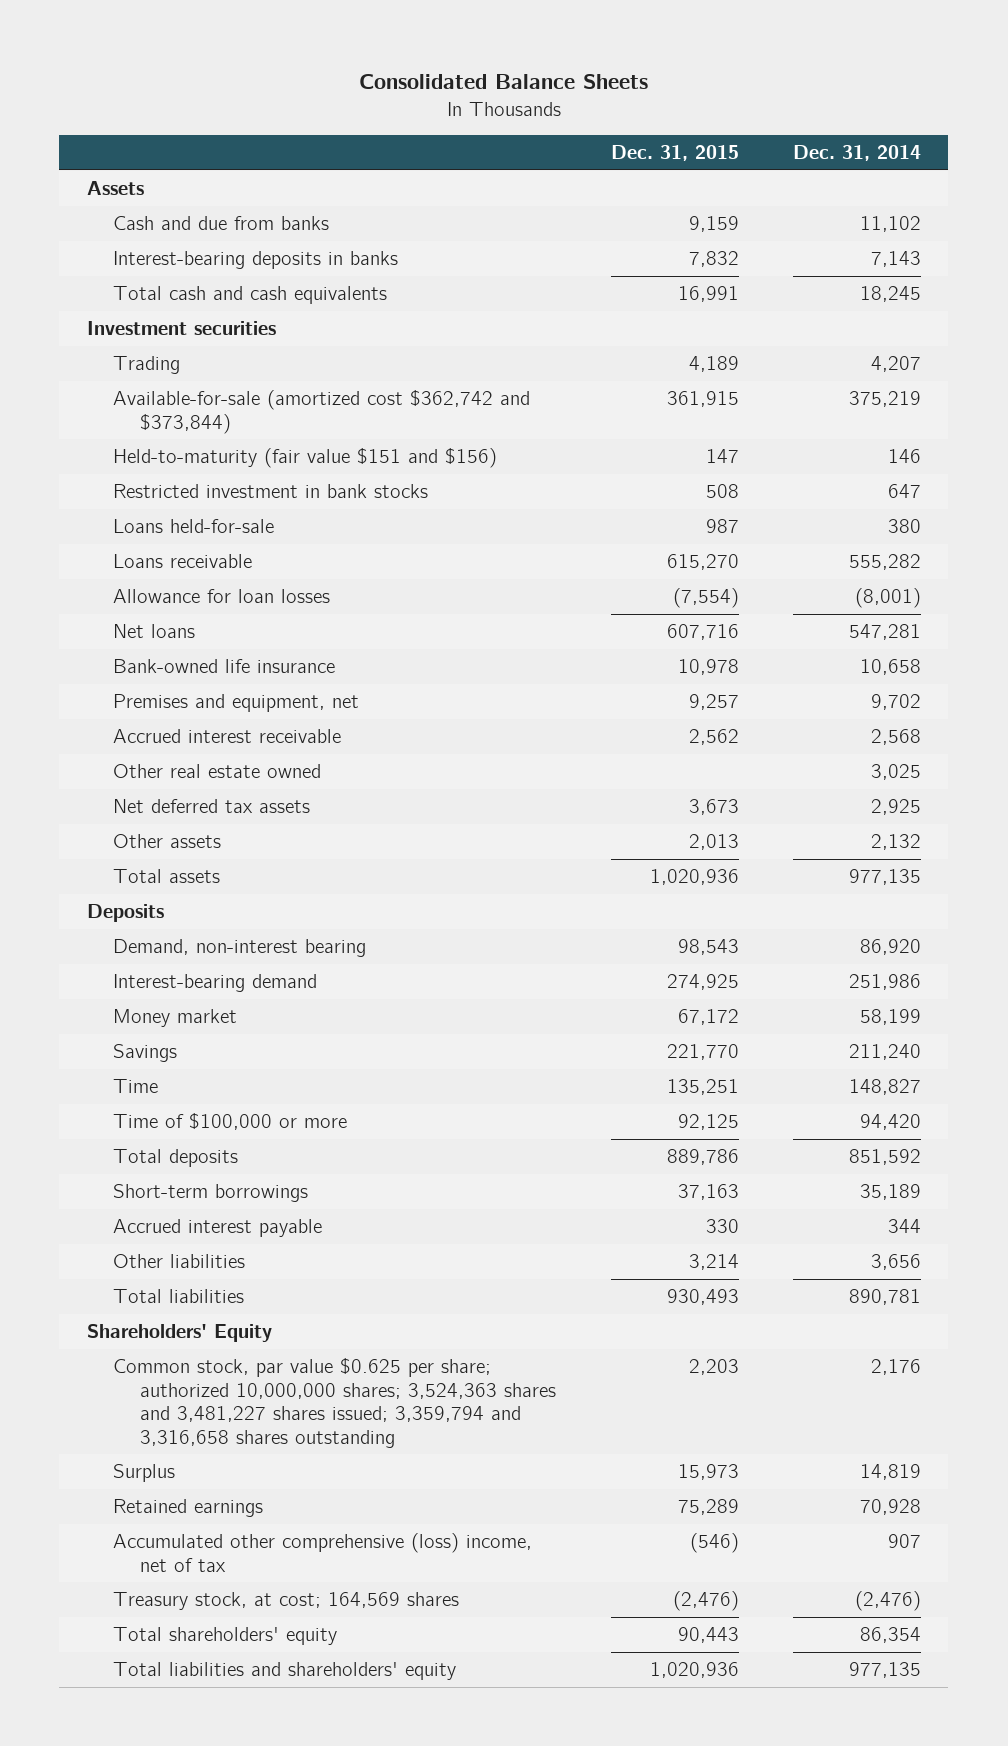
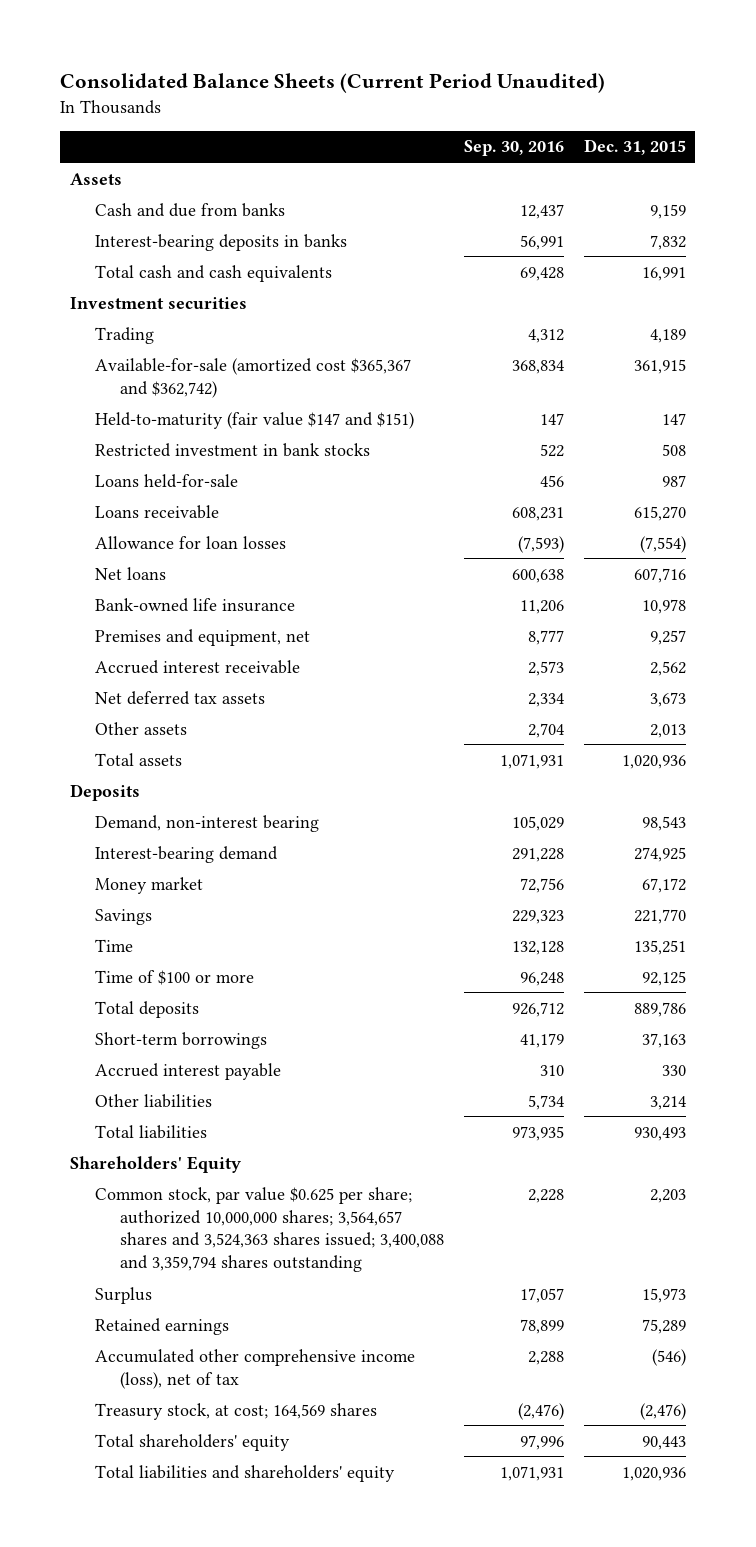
[358,74,648,90] Consolidated Balance Sheets -> [60,73,606,94] Consolidated Balance Sheets (Current Period Unaudited)
[793,144,922,161] Dec. 31, 2014 -> none
none -> [463,140,564,157] Sep. 30, 2016
[113,389,531,434] Available-for-sale (amortized cost $362,742 and $373,844) -> [95,357,412,398] Available-for-sale (amortized cost $365,367 and $362,742)
[113,447,498,468] Held-to-maturity (fair value $151 and $156) -> [95,411,415,429] Held-to-maturity (fair value $147 and $151)
[113,763,322,778] Other real estate owned -> none
[113,1112,348,1130] Time of $100,000 or more -> [95,969,255,985] Time of $100 or more
[113,1357,557,1448] Common stock, par value $0.625 per share; authorized 10,000,000 shares; 3,524,363 shares and 3,481,227 shares issued; 3,359,794 and 3,316,658 shares outstanding -> [95,1186,445,1273] Common stock, par value $0.625 per share; authorized 10,000,000 shares; 3,564,657 shares and 3,524,363 shares issued; 3,400,088 and 3,359,794 shares outstanding
[113,1532,533,1572] Accumulated other comprehensive (loss) income, net of tax -> [95,1348,416,1389] Accumulated other comprehensive income (loss), net of tax

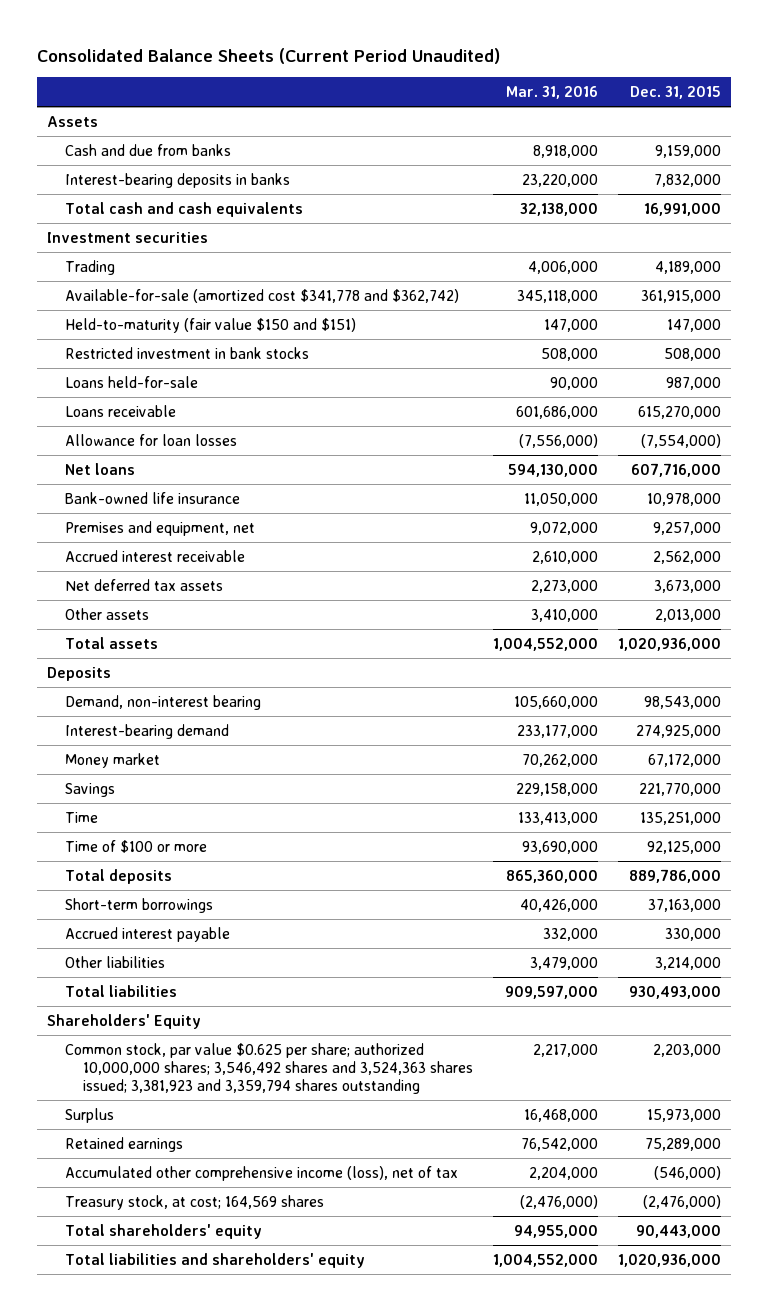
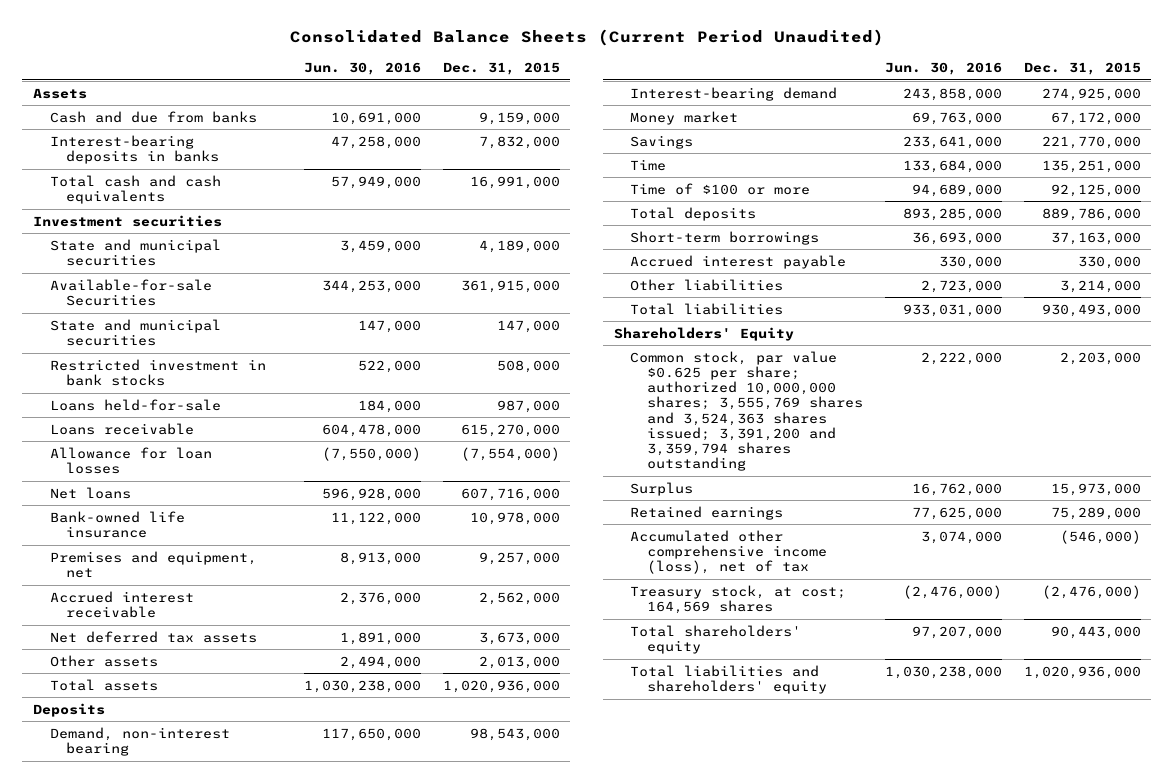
[505,85,598,99] Mar. 31, 2016 -> none
none -> [303,62,421,76] Jun. 30, 2016
[65,259,116,275] Trading -> [49,238,221,266] State and municipal securities
[65,288,460,303] Available-for-sale (amortized cost $341,778 and $362,742) -> [49,278,212,306] Available-for-sale Securities
[65,317,357,333] Held-to-maturity (fair value $150 and $151) -> [49,318,221,346] State and municipal securities
[65,1042,473,1095] Common stock, par value $0.625 per share; authorized 10,000,000 shares; 3,546,492 shares and 3,524,363 shares issued; 3,381,923 and 3,359,794 shares outstanding -> [630,350,864,472] Common stock, par value $0.625 per share; authorized 10,000,000 shares; 3,555,769 shares and 3,524,363 shares issued; 3,391,200 and 3,359,794 shares outstanding

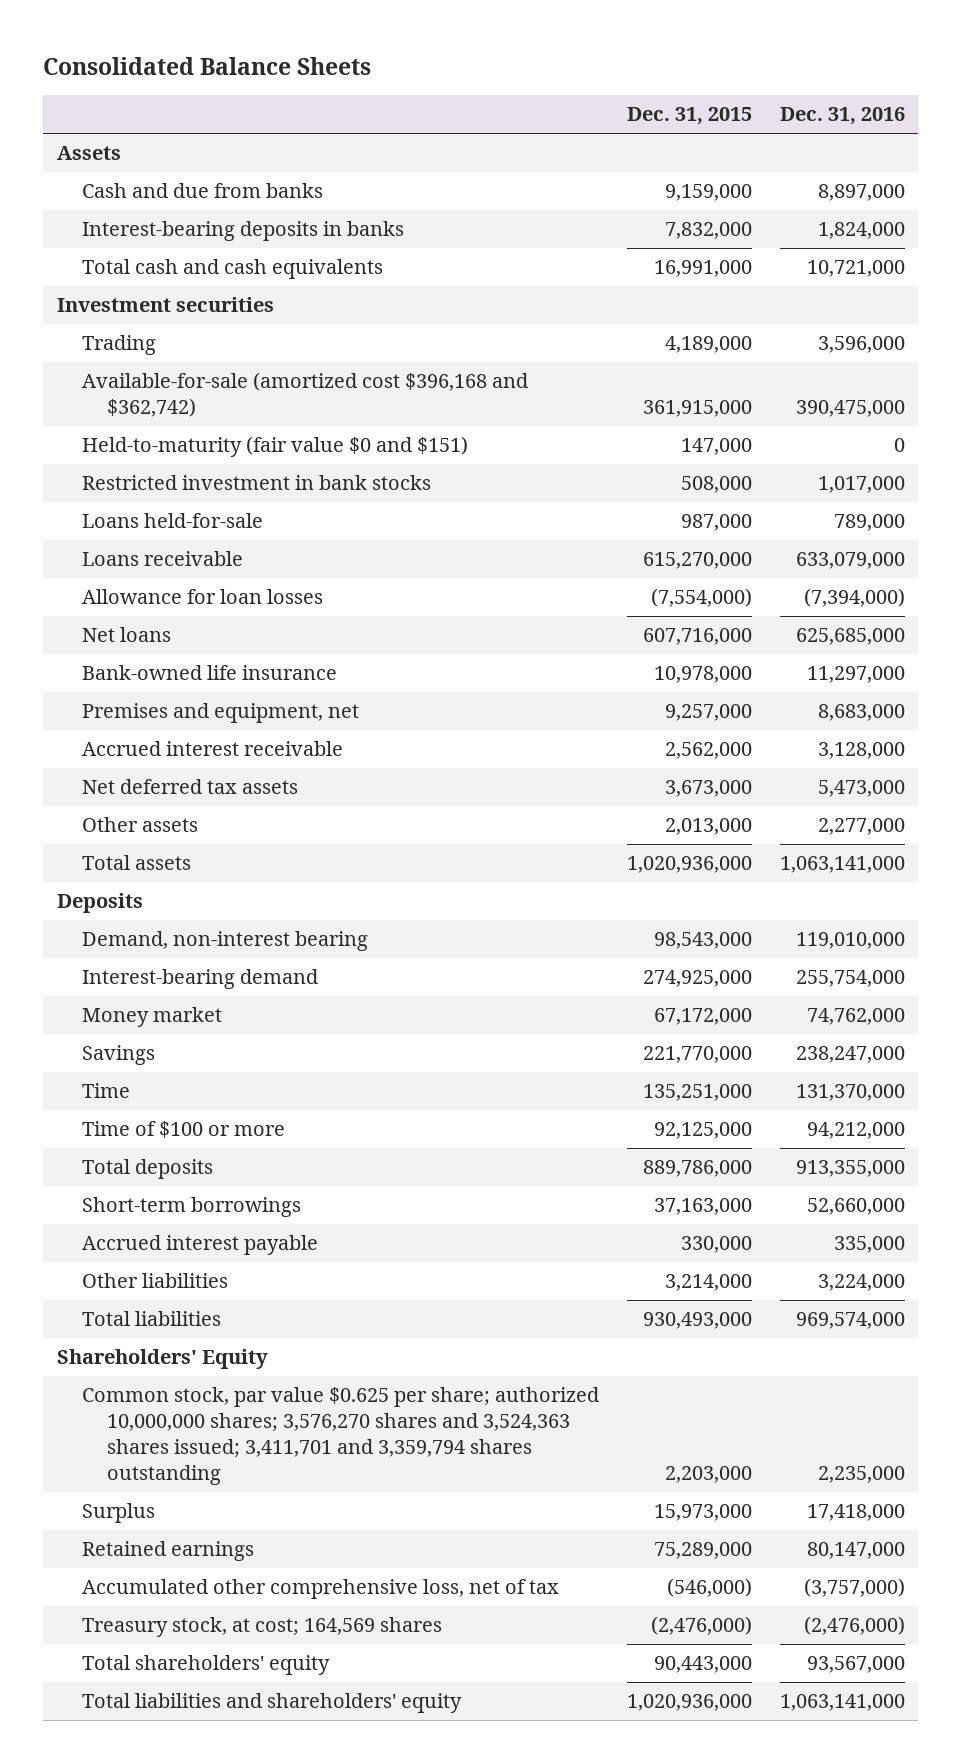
[289,29,884,47] Consolidated Balance Sheets (Current Period Unaudited) -> [43,56,372,75] Consolidated Balance Sheets
[303,62,421,76] Jun. 30, 2016 -> none
none -> [779,107,905,126] Dec. 31, 2016
[49,238,221,266] State and municipal securities -> [82,335,157,356] Trading
[49,278,212,306] Available-for-sale Securities -> [82,372,529,418] Available-for-sale (amortized cost $396,168 and $362,742)
[49,318,221,346] State and municipal securities -> [82,436,469,458] Held-to-maturity (fair value $0 and $151)
[630,350,864,472] Common stock, par value $0.625 per share; authorized 10,000,000 shares; 3,555,769 shares and 3,524,363 shares issued; 3,391,200 and 3,359,794 shares outstanding -> [82,1387,600,1486] Common stock, par value $0.625 per share; authorized 10,000,000 shares; 3,576,270 shares and 3,524,363 shares issued; 3,411,701 and 3,359,794 shares outstanding
[630,529,828,575] Accumulated other comprehensive income (loss), net of tax -> [82,1579,560,1600] Accumulated other comprehensive loss, net of tax

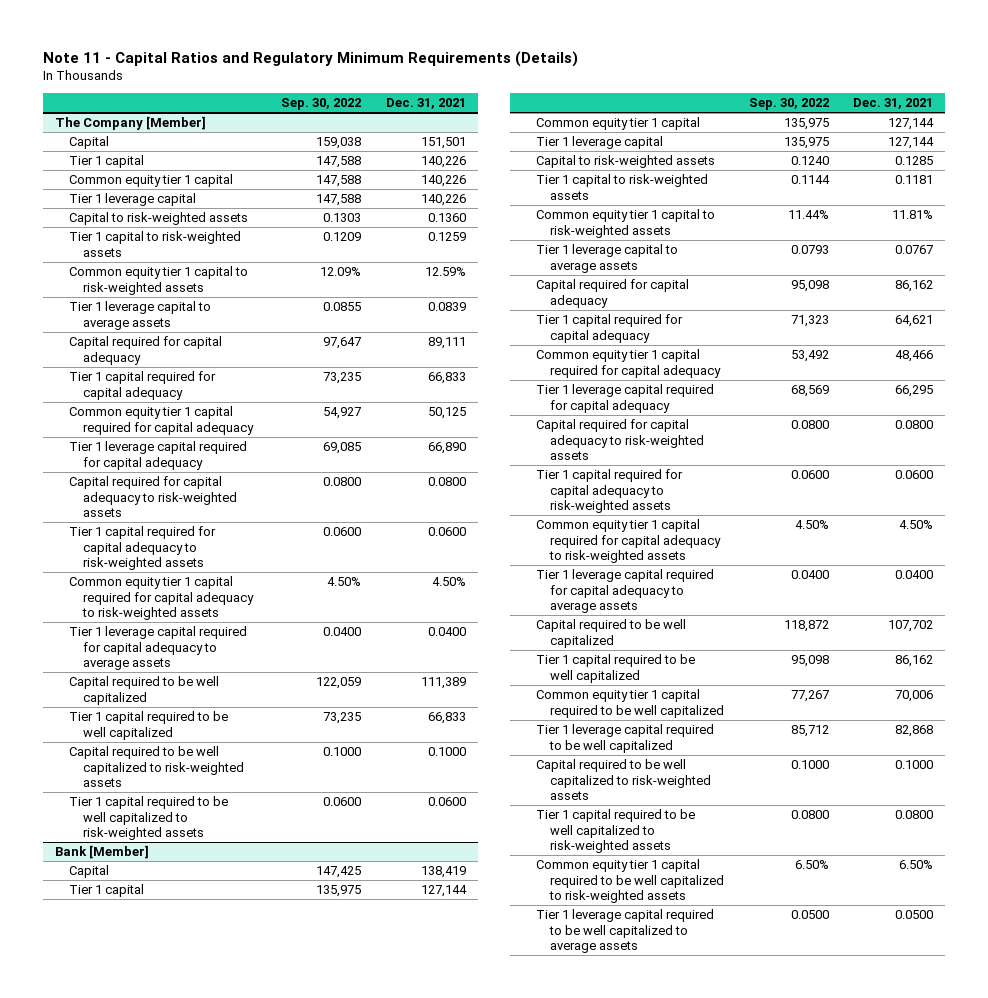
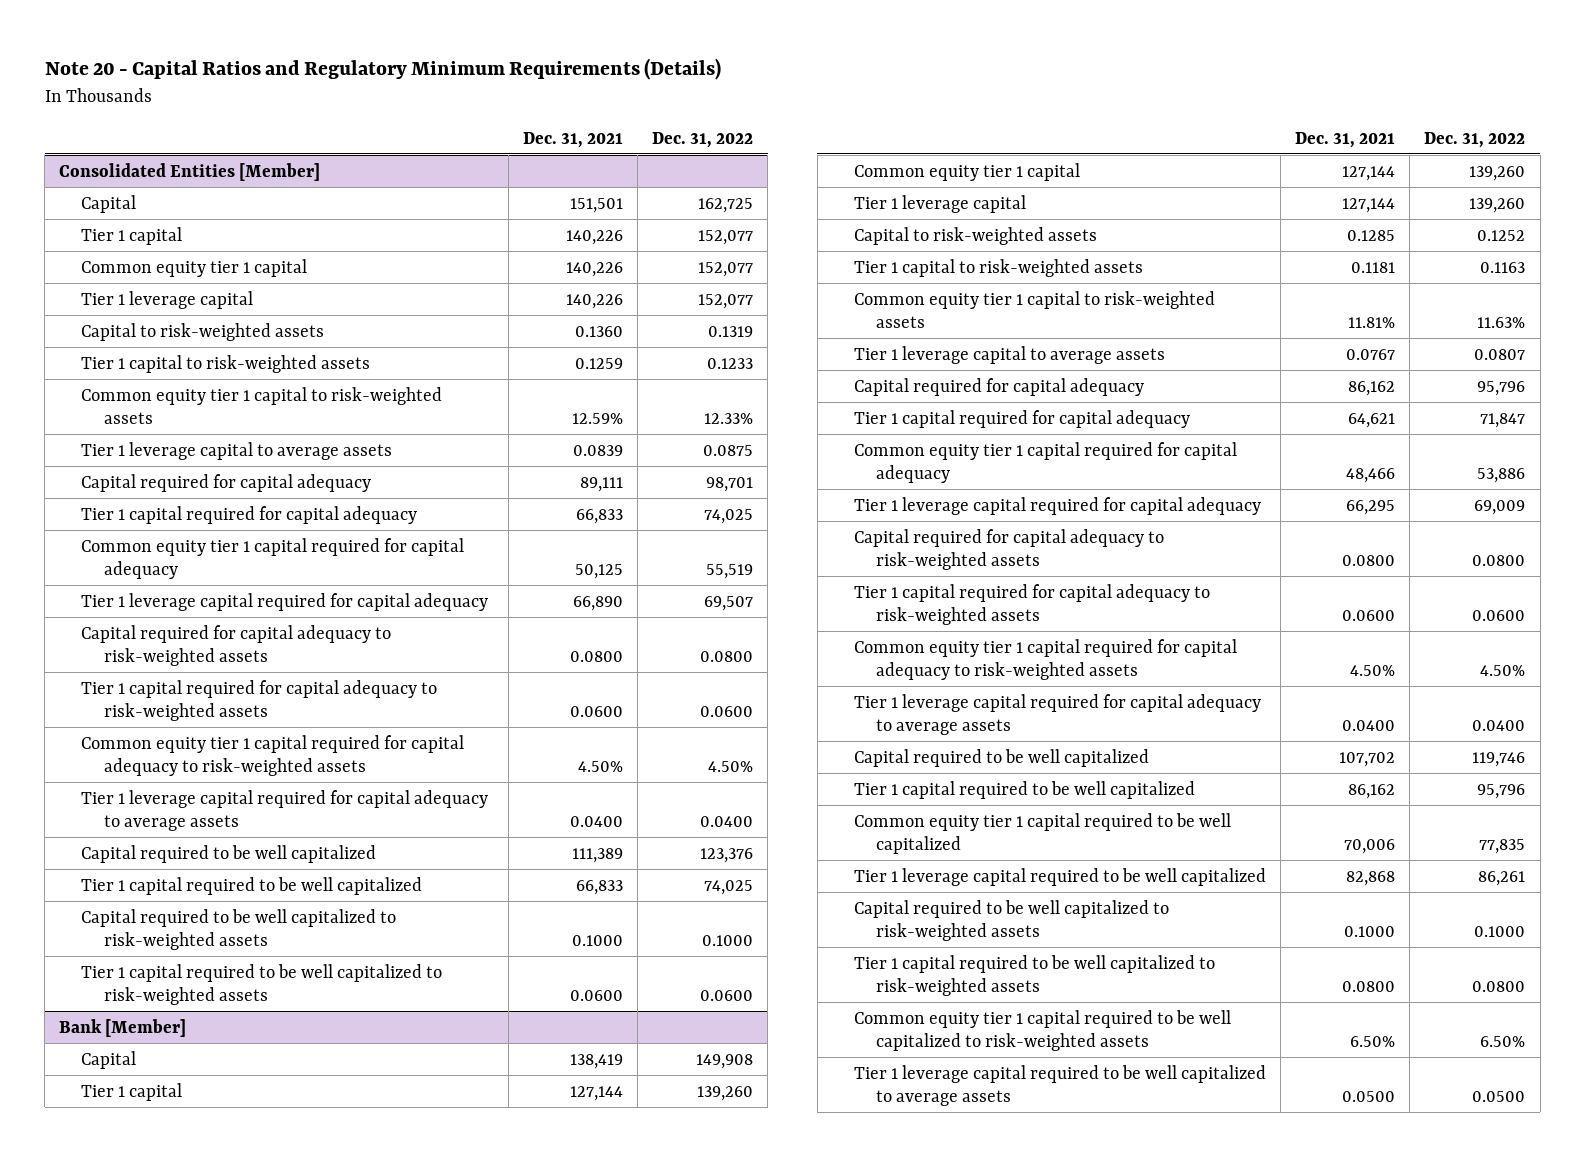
[42,50,578,67] Note 11 - Capital Ratios and Regulatory Minimum Requirements (Details) -> [44,58,721,81] Note 20 - Capital Ratios and Regulatory Minimum Requirements (Details)
[281,98,362,111] Sep. 30, 2022 -> none
none -> [651,131,753,148] Dec. 31, 2022
[54,116,206,131] The Company [Member] -> [59,162,321,181] Consolidated Entities [Member]

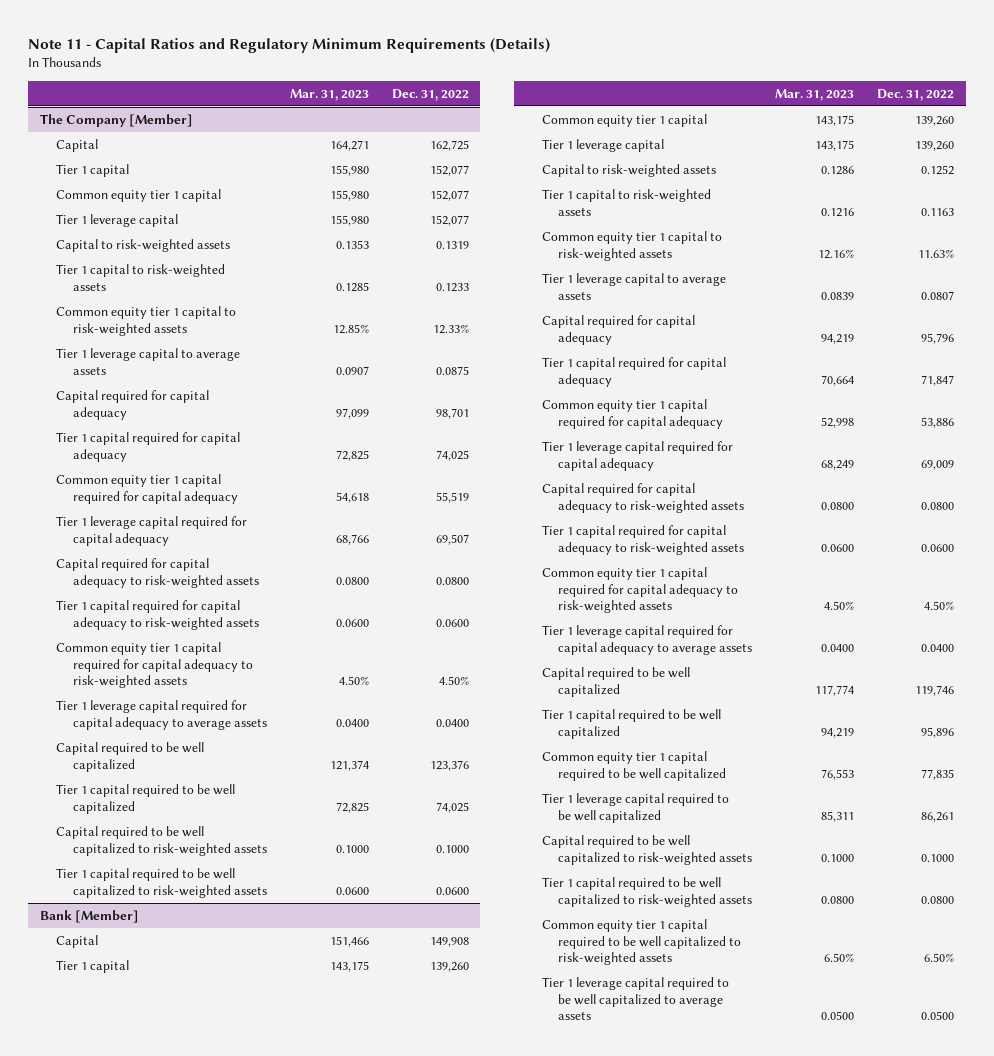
[44,58,721,81] Note 20 - Capital Ratios and Regulatory Minimum Requirements (Details) -> [28,38,551,54] Note 11 - Capital Ratios and Regulatory Minimum Requirements (Details)
[522,131,623,148] Dec. 31, 2021 -> none
none -> [289,88,369,101] Mar. 31, 2023
[59,162,321,181] Consolidated Entities [Member] -> [39,113,193,127] The Company [Member]
[1477,783,1526,799] 95,796 -> [921,726,955,738] 95,896

